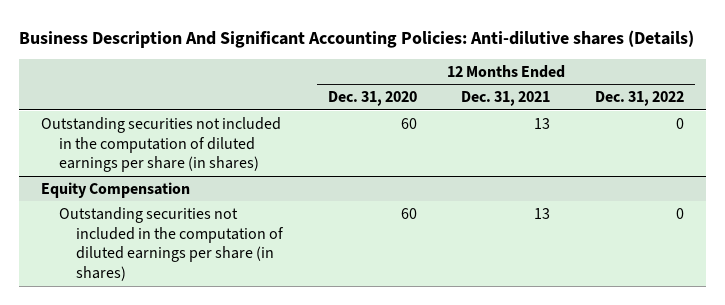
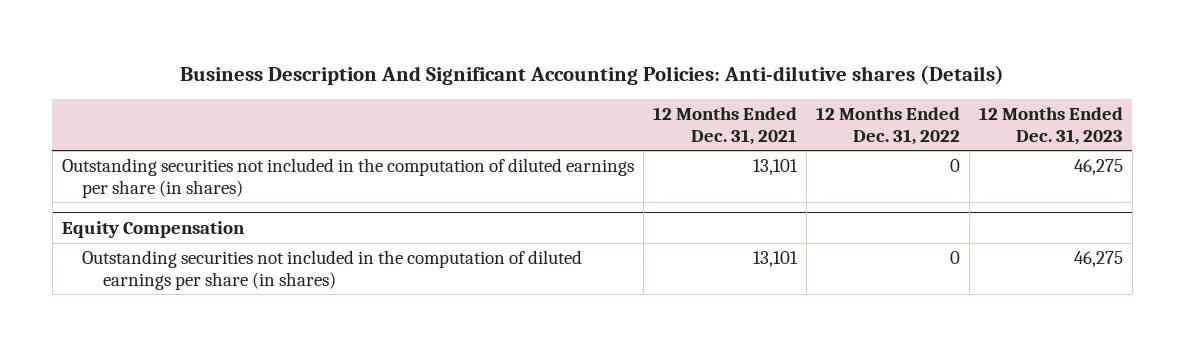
[327,91,417,107] Dec. 31, 2020 -> none
none -> [978,107,1123,145] 12 Months Ended Dec. 31, 2023
[534,117,551,129] 13 -> [752,159,798,176] 13,101
[534,207,551,219] 13 -> [752,251,798,268] 13,101

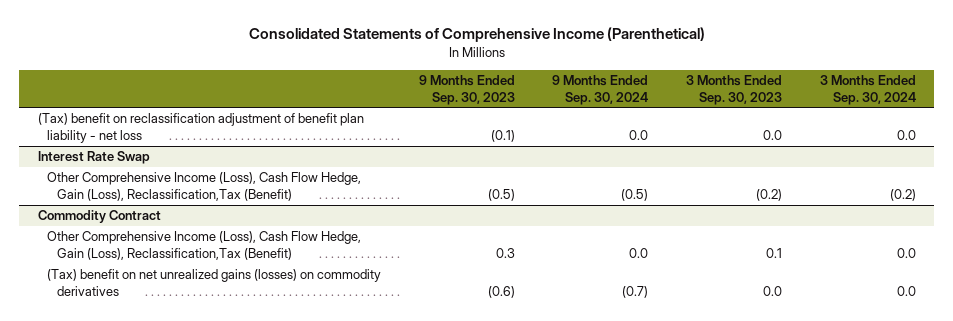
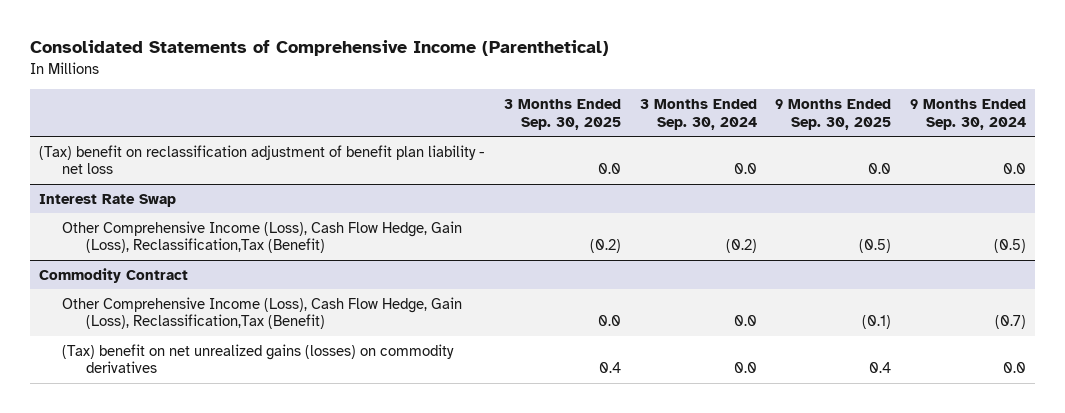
[418,74,515,105] 9 Months Ended Sep. 30, 2023 -> none
[685,74,782,105] 3 Months Ended Sep. 30, 2023 -> none
none -> [503,98,621,130] 3 Months Ended Sep. 30, 2025
none -> [775,98,892,130] 9 Months Ended Sep. 30, 2025
[629,247,649,258] 0.0 -> [994,315,1026,330] (0.7)
[622,285,649,298] (0.7) -> [1002,362,1026,374] 0.0

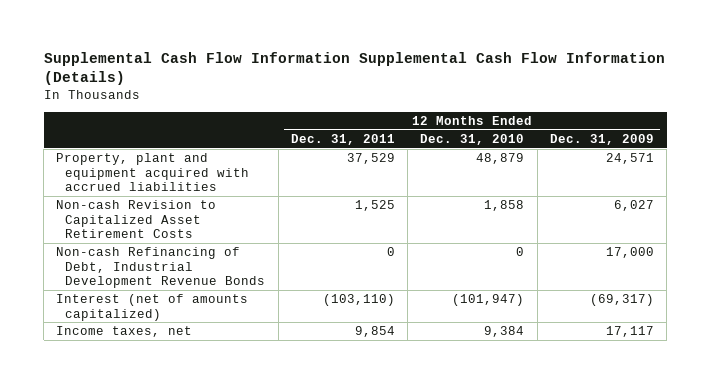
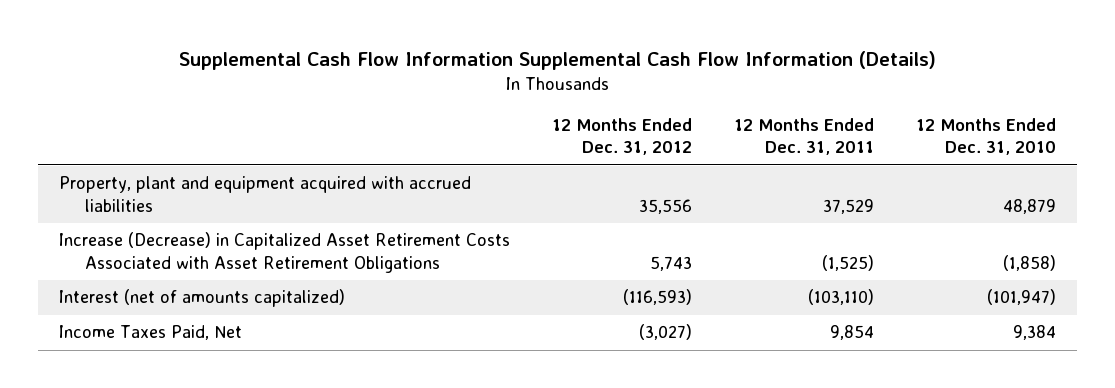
[549,133,654,145] Dec. 31, 2009 -> none
none -> [552,118,693,156] 12 Months Ended Dec. 31, 2012
[56,247,266,289] Non-cash Refinancing of Debt, Industrial Development Revenue Bonds -> none
[56,200,217,239] Non-cash Revision to Capitalized Asset Retirement Costs -> [59,232,511,273] Increase (Decrease) in Capitalized Asset Retirement Costs Associated with Asset Retirement Obligations
[354,200,395,212] 1,525 -> [822,254,875,271] (1,525)
[484,200,525,212] 1,858 -> [1003,254,1057,271] (1,858)
[56,326,193,338] Income taxes, net -> [59,325,243,341] Income Taxes Paid, Net

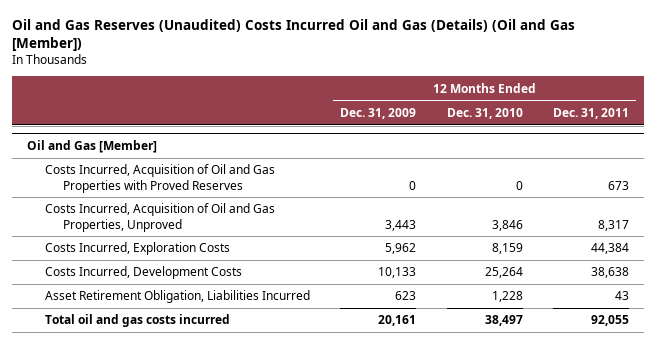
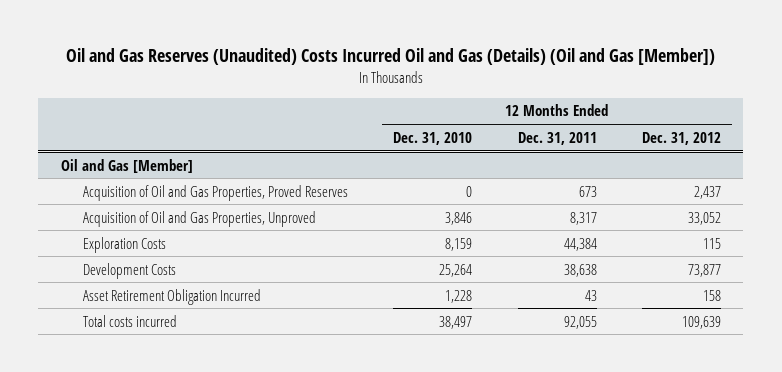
[340,107,417,119] Dec. 31, 2009 -> none
none -> [641,131,721,145] Dec. 31, 2012
[45,164,276,193] Costs Incurred, Acquisition of Oil and Gas Properties with Proved Reserves -> [83,184,349,201] Acquisition of Oil and Gas Properties, Proved Reserves
[45,203,276,232] Costs Incurred, Acquisition of Oil and Gas Properties, Unproved -> [83,210,317,227] Acquisition of Oil and Gas Properties, Unproved
[45,242,231,256] Costs Incurred, Exploration Costs -> [83,236,167,253] Exploration Costs
[45,266,243,280] Costs Incurred, Development Costs -> [83,262,177,279] Development Costs
[45,290,311,304] Asset Retirement Obligation, Liabilities Incurred -> [83,288,262,305] Asset Retirement Obligation Incurred
[45,314,231,328] Total oil and gas costs incurred -> [83,314,178,327] Total costs incurred

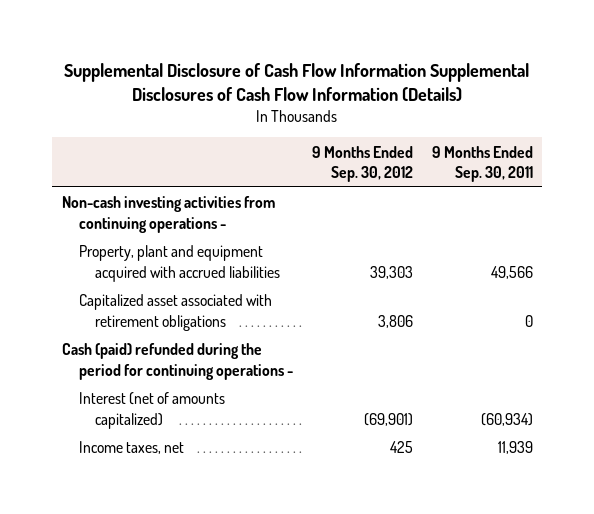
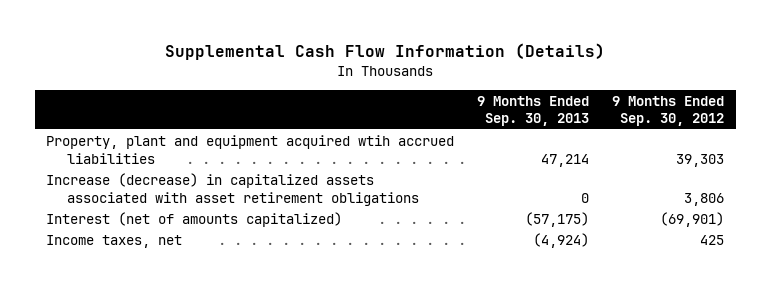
[64,62,530,102] Supplemental Disclosure of Cash Flow Information Supplemental Disclosures of Cash Flow Information (Details) -> [165,42,606,60] Supplemental Cash Flow Information (Details)
[431,145,533,182] 9 Months Ended Sep. 30, 2011 -> none
none -> [477,95,590,127] 9 Months Ended Sep. 30, 2013
[61,196,275,233] Non-cash investing activities from continuing operations - -> none
[61,343,293,380] Cash (paid) refunded during the period for continuing operations - -> none
[78,245,281,282] Property, plant and equipment acquired with accrued liabilities -> [46,134,455,164] Property, plant and equipment acquired wtih accrued liabilities
[78,294,272,331] Capitalized asset associated with retirement obligations -> [46,172,420,206] Increase (decrease) in capitalized assets associated with asset retirement obligations

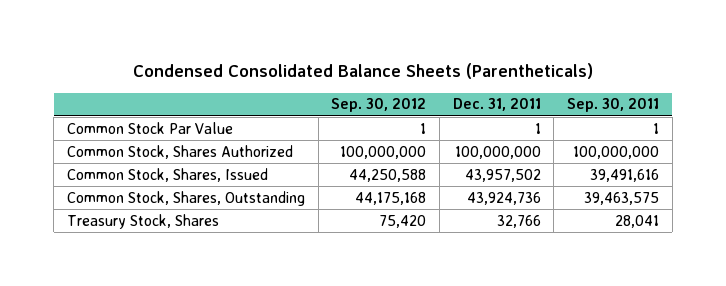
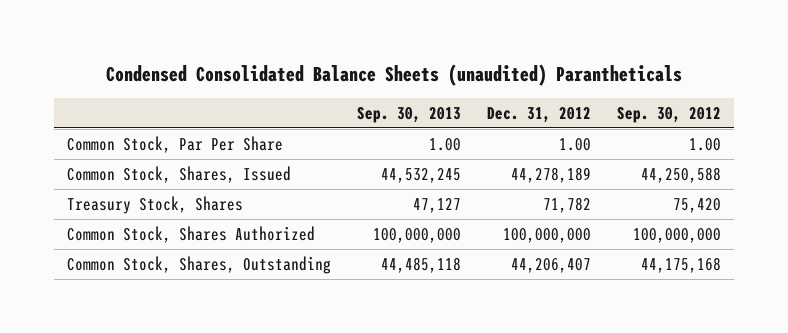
[133,63,594,80] Condensed Consolidated Balance Sheets (Parentheticals) -> [105,63,682,86] Condensed Consolidated Balance Sheets (unaudited) Parantheticals
[452,98,541,112] Dec. 31, 2011 -> none
[567,98,660,113] Sep. 30, 2011 -> none
none -> [356,106,461,123] Sep. 30, 2013
none -> [486,106,591,123] Dec. 31, 2012
[66,121,233,134] Common Stock Par Value -> [66,136,283,154] Common Stock, Par Per Share
[420,122,427,134] 1 -> [688,138,721,152] 1.00
[66,144,293,159] Common Stock, Shares Authorized -> [66,226,315,244] Common Stock, Shares Authorized
[66,190,305,206] Common Stock, Shares, Outstanding -> [66,256,331,275] Common Stock, Shares, Outstanding

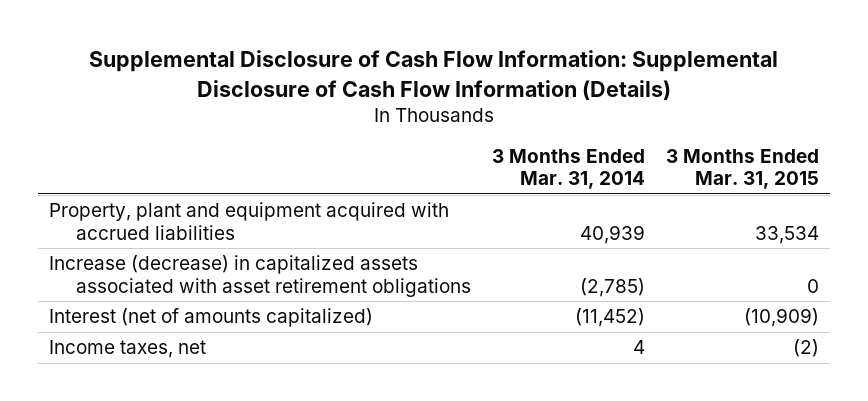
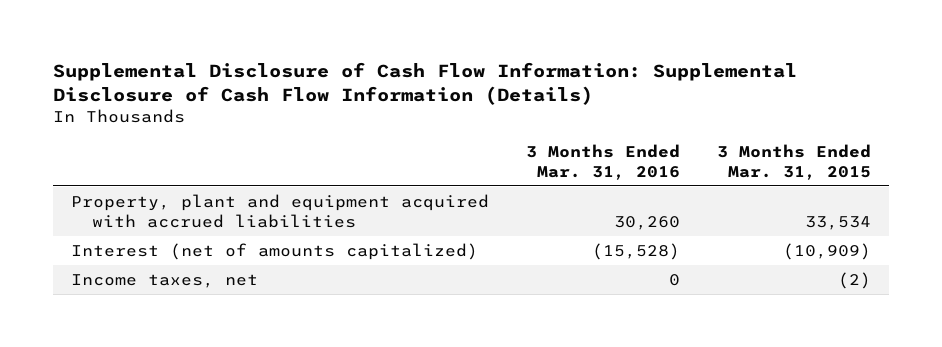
[491,148,645,190] 3 Months Ended Mar. 31, 2014 -> none
none -> [526,144,681,180] 3 Months Ended Mar. 31, 2016
[48,255,471,297] Increase (decrease) in capitalized assets associated with asset retirement obligations -> none

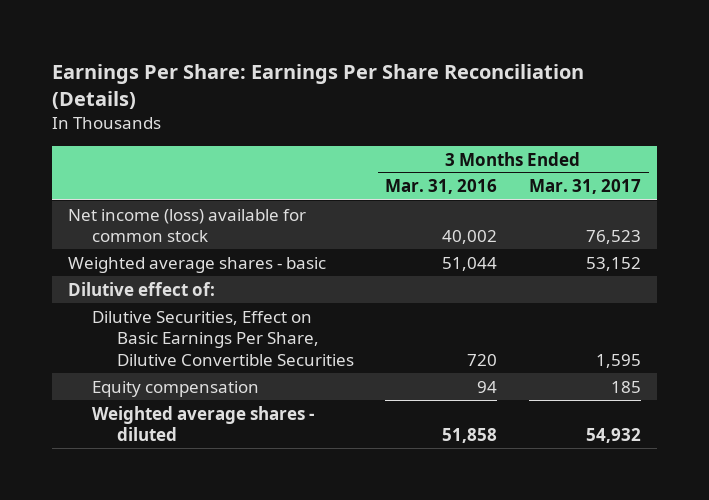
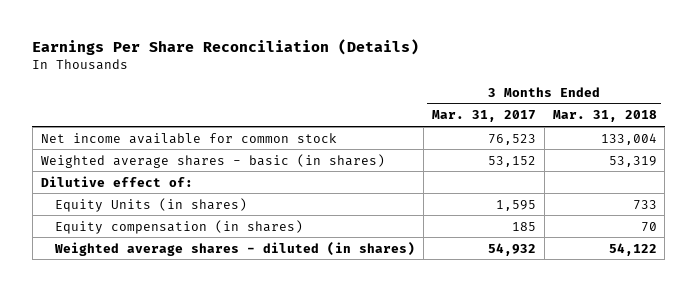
[52,63,585,109] Earnings Per Share: Earnings Per Share Reconciliation (Details) -> [32,38,420,55] Earnings Per Share Reconciliation (Details)
[385,179,498,195] Mar. 31, 2016 -> none
none -> [552,110,657,123] Mar. 31, 2018
[67,208,306,243] Net income (loss) available for common stock -> [40,132,337,144] Net income available for common stock
[67,256,326,273] Weighted average shares - basic -> [40,153,385,168] Weighted average shares - basic (in shares)
[92,310,354,366] Dilutive Securities, Effect on Basic Earnings Per Share, Dilutive Convertible Securities -> [54,197,247,212] Equity Units (in shares)
[92,380,260,397] Equity compensation -> [54,219,303,234] Equity compensation (in shares)
[92,405,315,442] Weighted average shares - diluted -> [53,241,415,256] Weighted average shares - diluted (in shares)

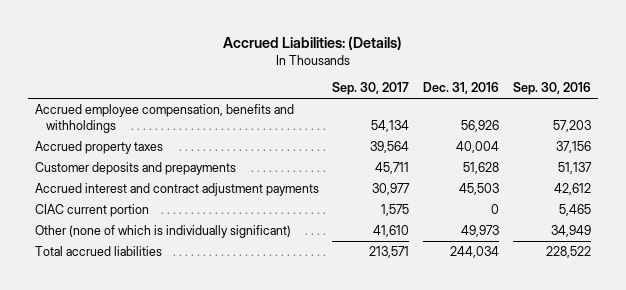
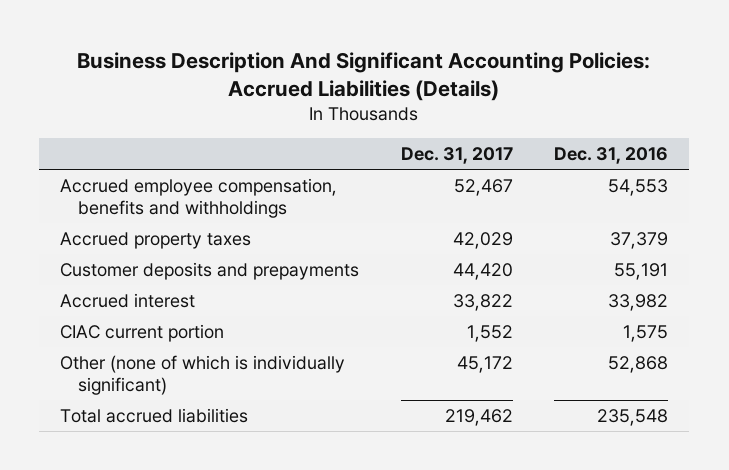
[222,35,402,50] Accrued Liabilities: (Details) -> [77,51,651,101] Business Description And Significant Accounting Policies: Accrued Liabilities (Details)
[332,82,410,96] Sep. 30, 2017 -> none
[512,82,591,96] Sep. 30, 2016 -> none
none -> [400,147,513,165] Dec. 31, 2017
[461,120,500,133] 56,926 -> [608,178,669,196] 54,553
[456,141,500,154] 40,004 -> [610,231,669,249] 37,379
[463,162,500,175] 51,628 -> [614,262,669,280] 55,191
[34,183,319,197] Accrued interest and contract adjustment payments -> [60,292,196,308] Accrued interest
[459,183,500,196] 45,503 -> [608,293,669,311] 33,982
[491,204,500,215] 0 -> [623,324,669,342] 1,575
[461,225,500,238] 49,973 -> [608,355,669,373] 52,868
[450,246,500,259] 244,034 -> [597,408,669,426] 235,548

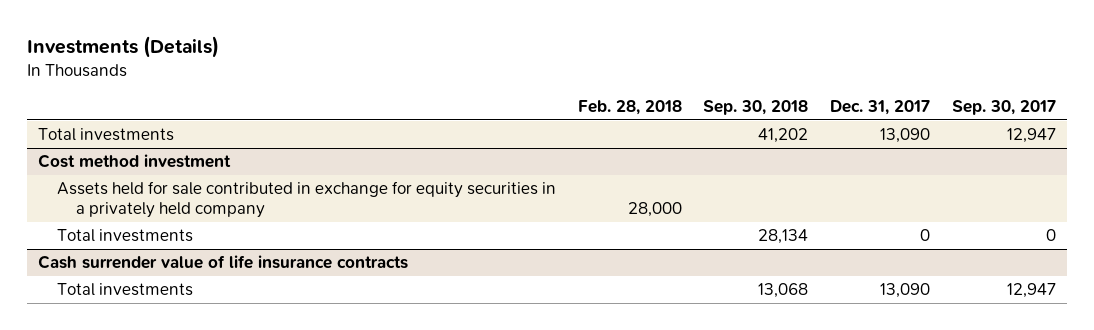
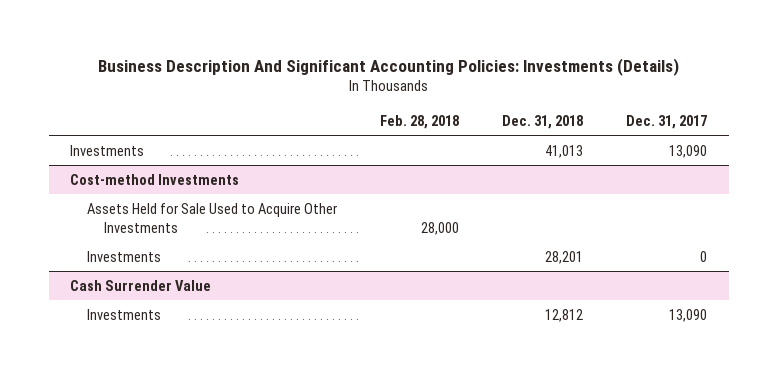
[27,36,220,59] Investments (Details) -> [97,57,679,76] Business Description And Significant Accounting Policies: Investments (Details)
[703,99,809,115] Sep. 30, 2018 -> none
[951,99,1056,115] Sep. 30, 2017 -> none
none -> [502,114,584,129] Dec. 31, 2018
[37,128,174,142] Total investments -> [70,144,145,156] Investments
[37,154,231,169] Cost method investment -> [70,173,240,185] Cost-method Investments
[56,181,556,219] Assets held for sale contributed in exchange for equity securities in a privately held company -> [87,202,338,233] Assets Held for Sale Used to Acquire Other Investments
[56,229,193,243] Total investments -> [87,250,162,262] Investments
[37,255,408,270] Cash surrender value of life insurance contracts -> [70,279,212,291] Cash Surrender Value
[56,283,193,297] Total investments -> [87,308,162,320] Investments

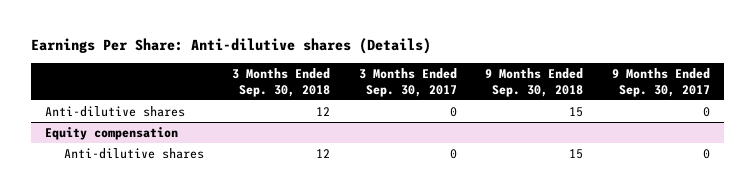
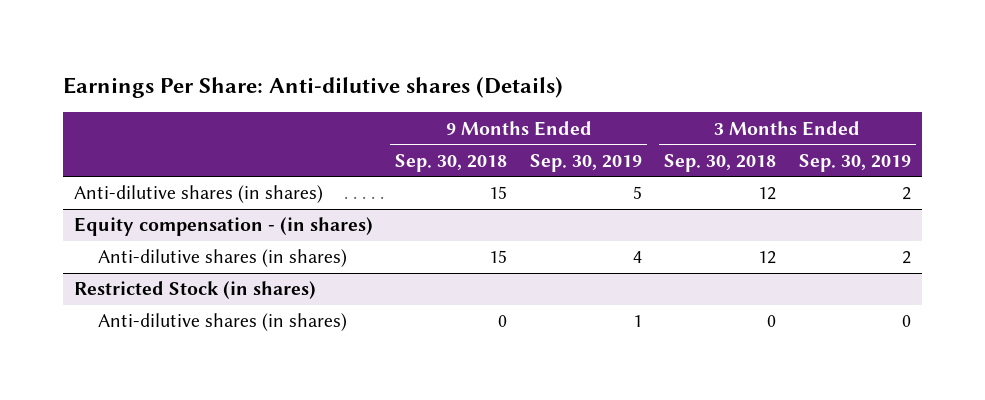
[358,67,457,97] 3 Months Ended Sep. 30, 2017 -> none
[611,67,710,97] 9 Months Ended Sep. 30, 2017 -> none
none -> [529,153,642,172] Sep. 30, 2019
none -> [798,153,911,172] Sep. 30, 2019
[44,105,185,117] Anti-dilutive shares -> [74,185,324,204] Anti-dilutive shares (in shares)
[44,126,178,140] Equity compensation -> [74,217,374,237] Equity compensation - (in shares)
[63,147,204,159] Anti-dilutive shares -> [97,249,347,268] Anti-dilutive shares (in shares)
none -> [74,281,317,300] Restricted Stock (in shares)
none -> [97,313,347,332] Anti-dilutive shares (in shares)

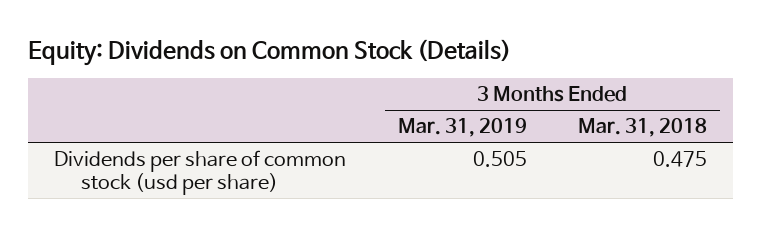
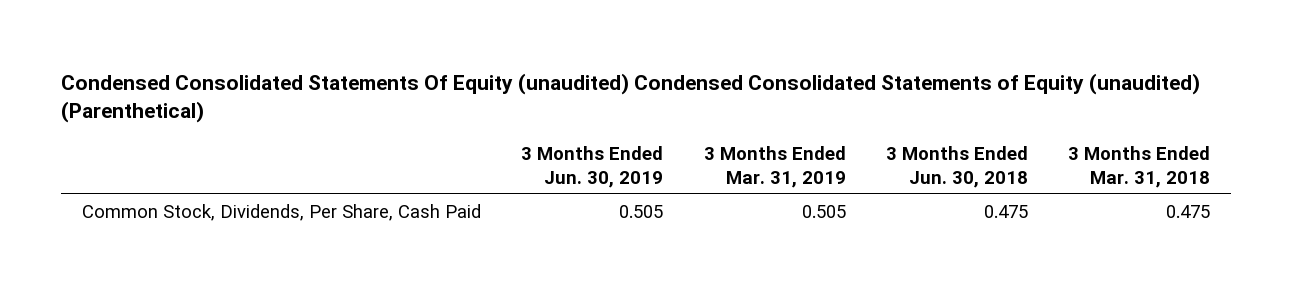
[27,39,511,67] Equity: Dividends on Common Stock (Details) -> [61,72,1201,124] Condensed Consolidated Statements Of Equity (unaudited) Condensed Consolidated Statements of Equity (unaudited) (Parenthetical)
none -> [521,145,664,188] 3 Months Ended Jun. 30, 2019
none -> [886,145,1029,188] 3 Months Ended Jun. 30, 2018
[53,150,346,196] Dividends per share of common stock (usd per share) -> [81,204,481,222] Common Stock, Dividends, Per Share, Cash Paid

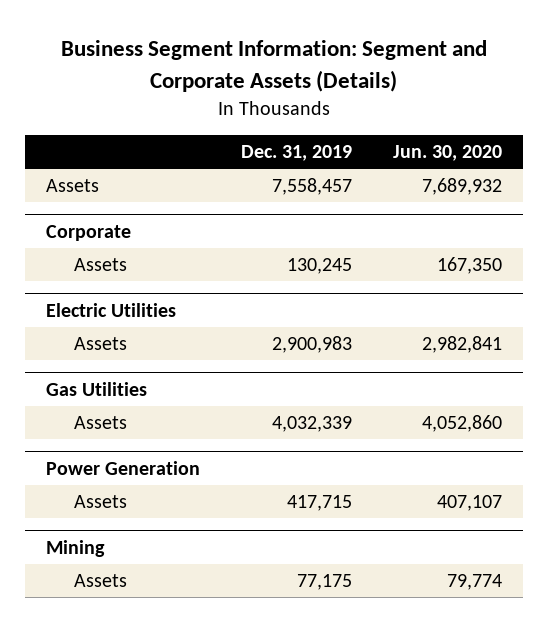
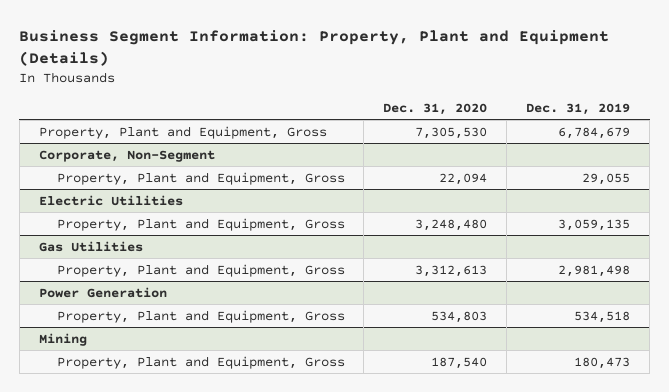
[60,40,487,92] Business Segment Information: Segment and Corporate Assets (Details) -> [19,30,610,67] Business Segment Information: Property, Plant and Equipment (Details)
[393,145,503,162] Jun. 30, 2020 -> none
none -> [383,103,488,116] Dec. 31, 2020
[45,179,99,193] Assets -> none
[74,258,128,272] Assets -> none
none -> [38,125,327,139] Property, Plant and Equipment, Gross
[45,225,131,242] Corporate -> [38,149,215,162] Corporate, Non-Segment
none -> [56,171,345,185] Property, Plant and Equipment, Gross
[74,337,128,351] Assets -> none
none -> [56,217,345,231] Property, Plant and Equipment, Gross
[74,416,128,430] Assets -> none
none -> [56,263,345,277] Property, Plant and Equipment, Gross
[74,495,128,509] Assets -> none
none -> [56,309,345,323] Property, Plant and Equipment, Gross
[74,574,128,588] Assets -> none
none -> [56,355,345,369] Property, Plant and Equipment, Gross

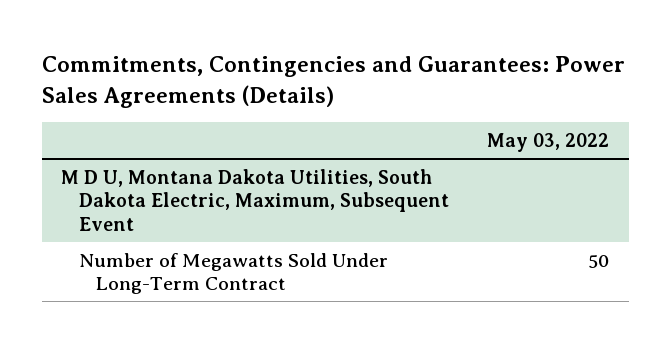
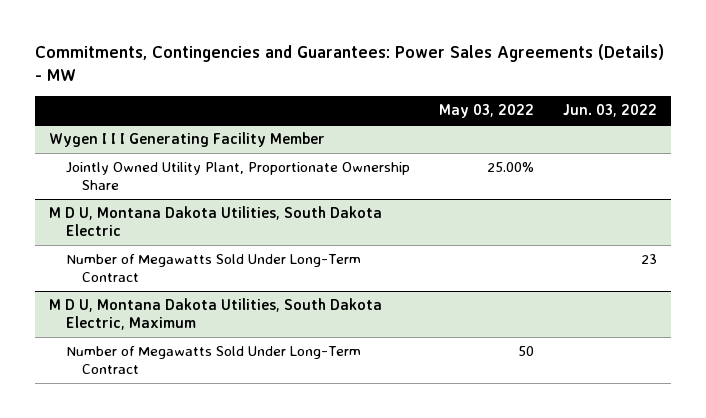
[41,56,625,108] Commitments, Contingencies and Guarantees: Power Sales Agreements (Details) -> [34,44,664,82] Commitments, Contingencies and Guarantees: Power Sales Agreements (Details) - MW
none -> [562,104,657,118] Jun. 03, 2022
none -> [49,132,326,148] Wygen I I I Generating Facility Member
none -> [65,162,410,190] Jointly Owned Utility Plant, Proportionate Ownership Share
none -> [49,206,383,236] M D U, Montana Dakota Utilities, South Dakota Electric
none -> [65,254,361,282] Number of Megawatts Sold Under Long-Term Contract
[61,168,449,232] M D U, Montana Dakota Utilities, South Dakota Electric, Maximum, Subsequent Event -> [49,298,383,330] M D U, Montana Dakota Utilities, South Dakota Electric, Maximum

